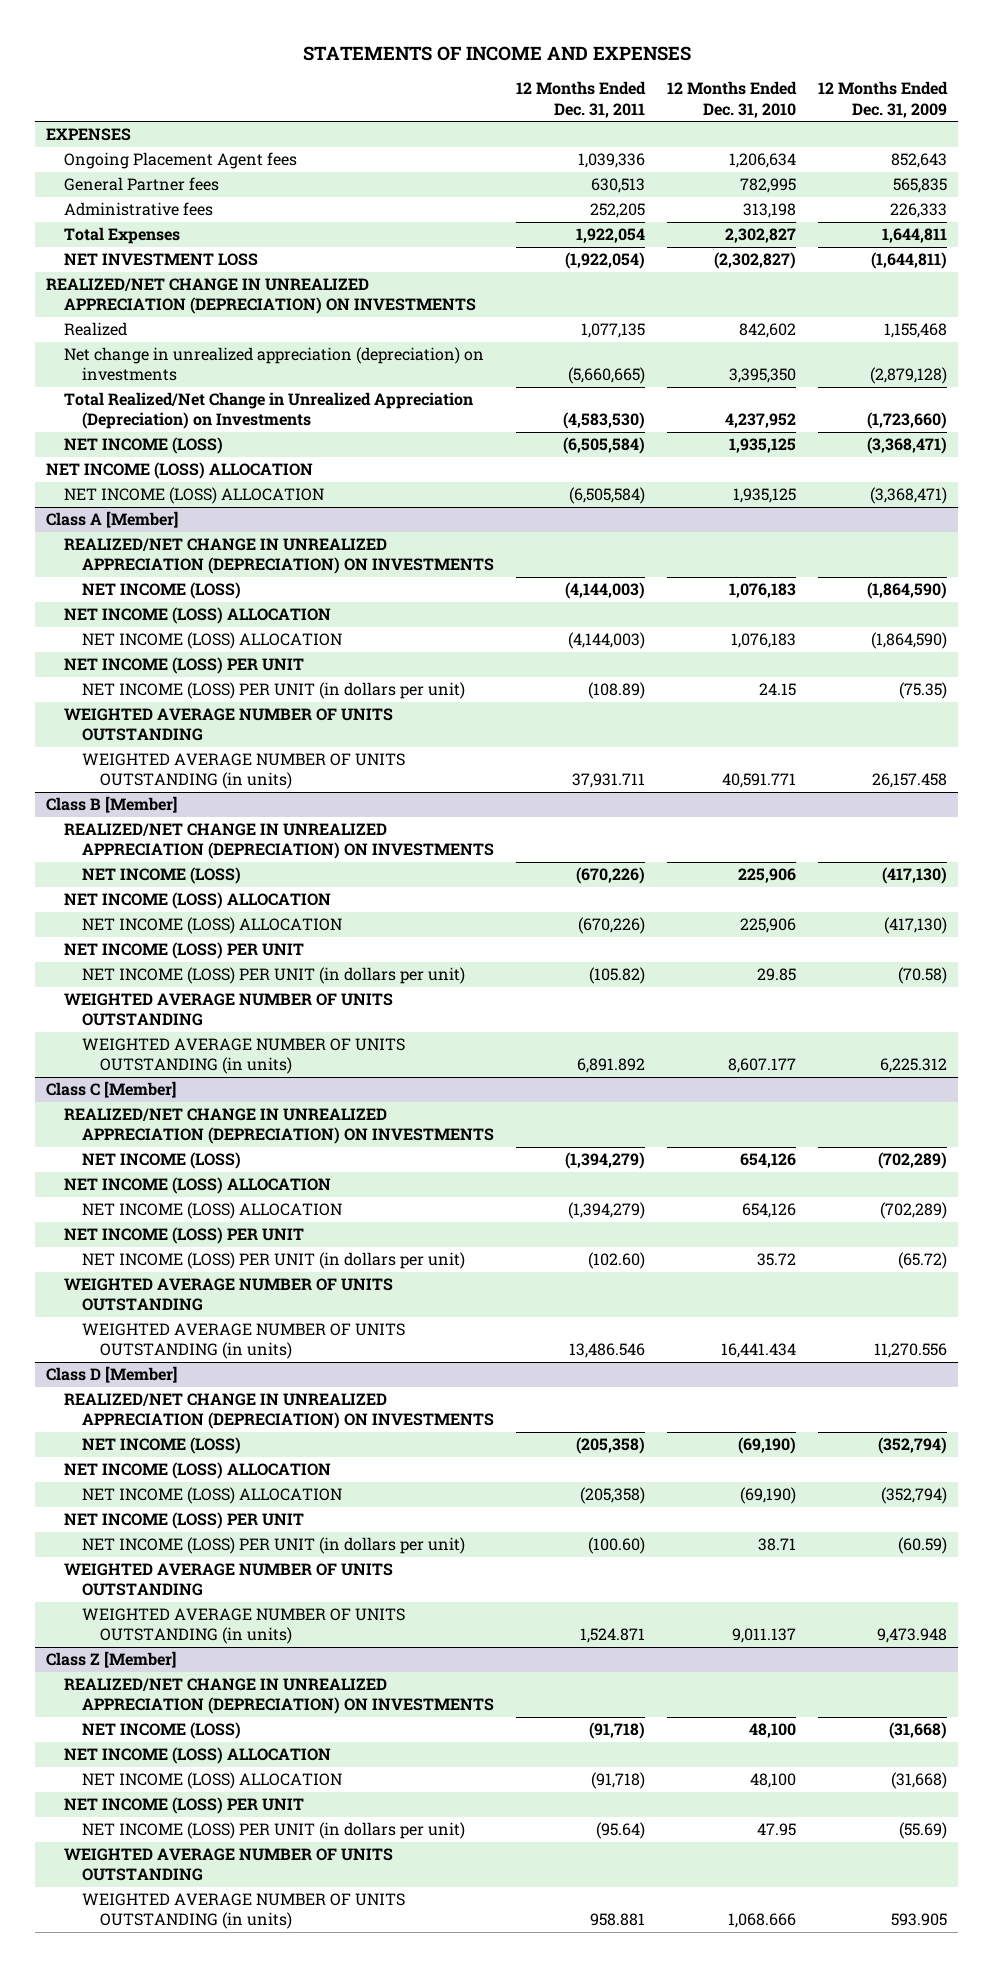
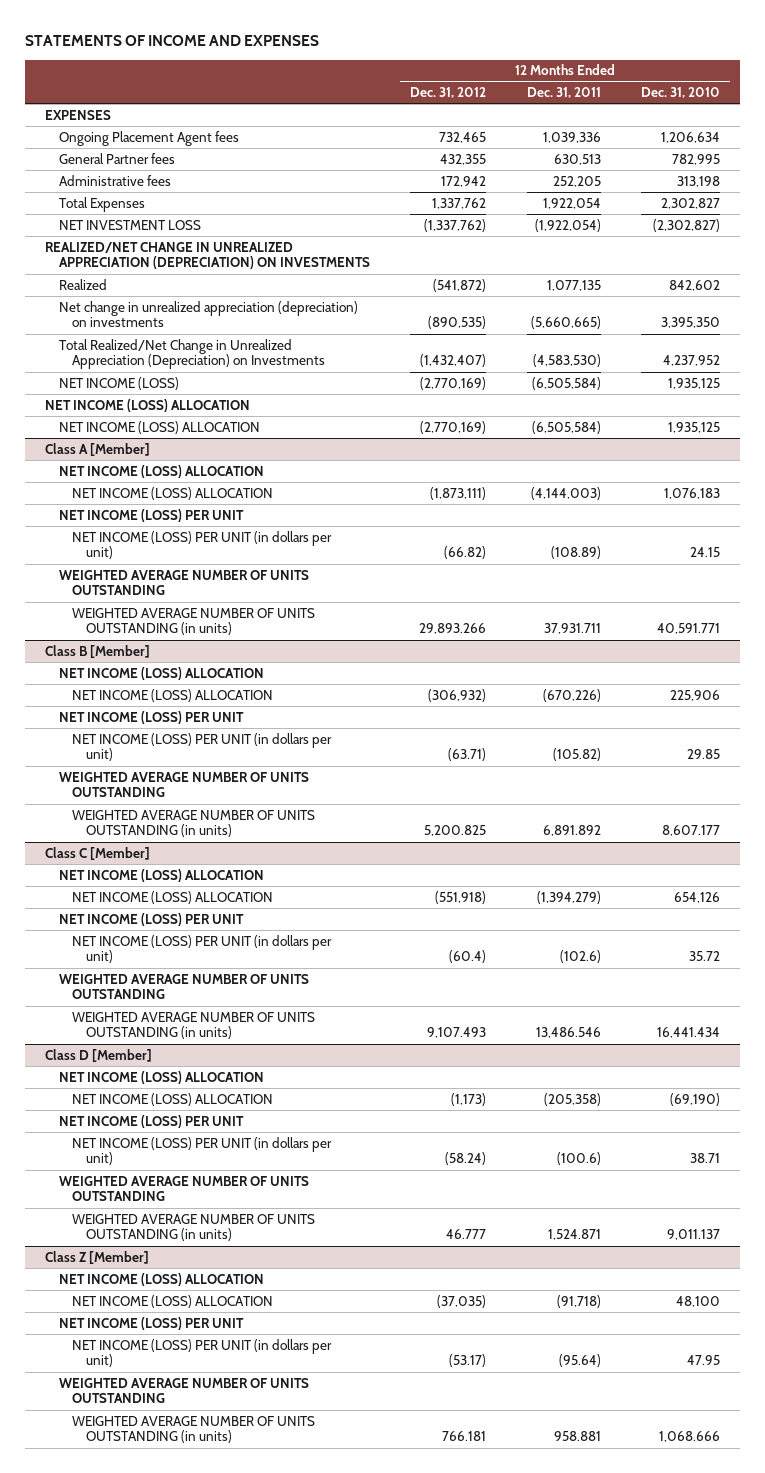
[817,81,948,118] 12 Months Ended Dec. 31, 2009 -> none
none -> [410,87,487,99] Dec. 31, 2012
[64,538,494,575] REALIZED/NET CHANGE IN UNREALIZED APPRECIATION (DEPRECIATION) ON INVESTMENTS -> none
[81,582,241,600] NET INCOME (LOSS) -> none
[64,823,494,860] REALIZED/NET CHANGE IN UNREALIZED APPRECIATION (DEPRECIATION) ON INVESTMENTS -> none
[81,867,241,885] NET INCOME (LOSS) -> none
[64,1108,494,1145] REALIZED/NET CHANGE IN UNREALIZED APPRECIATION (DEPRECIATION) ON INVESTMENTS -> none
[81,1152,241,1170] NET INCOME (LOSS) -> none
[587,1252,645,1270] (102.60) -> [559,950,601,964] (102.6)
[64,1393,494,1430] REALIZED/NET CHANGE IN UNREALIZED APPRECIATION (DEPRECIATION) ON INVESTMENTS -> none
[81,1437,241,1455] NET INCOME (LOSS) -> none
[587,1537,645,1555] (100.60) -> [556,1152,601,1166] (100.6)
[64,1678,494,1715] REALIZED/NET CHANGE IN UNREALIZED APPRECIATION (DEPRECIATION) ON INVESTMENTS -> none
[81,1722,241,1740] NET INCOME (LOSS) -> none

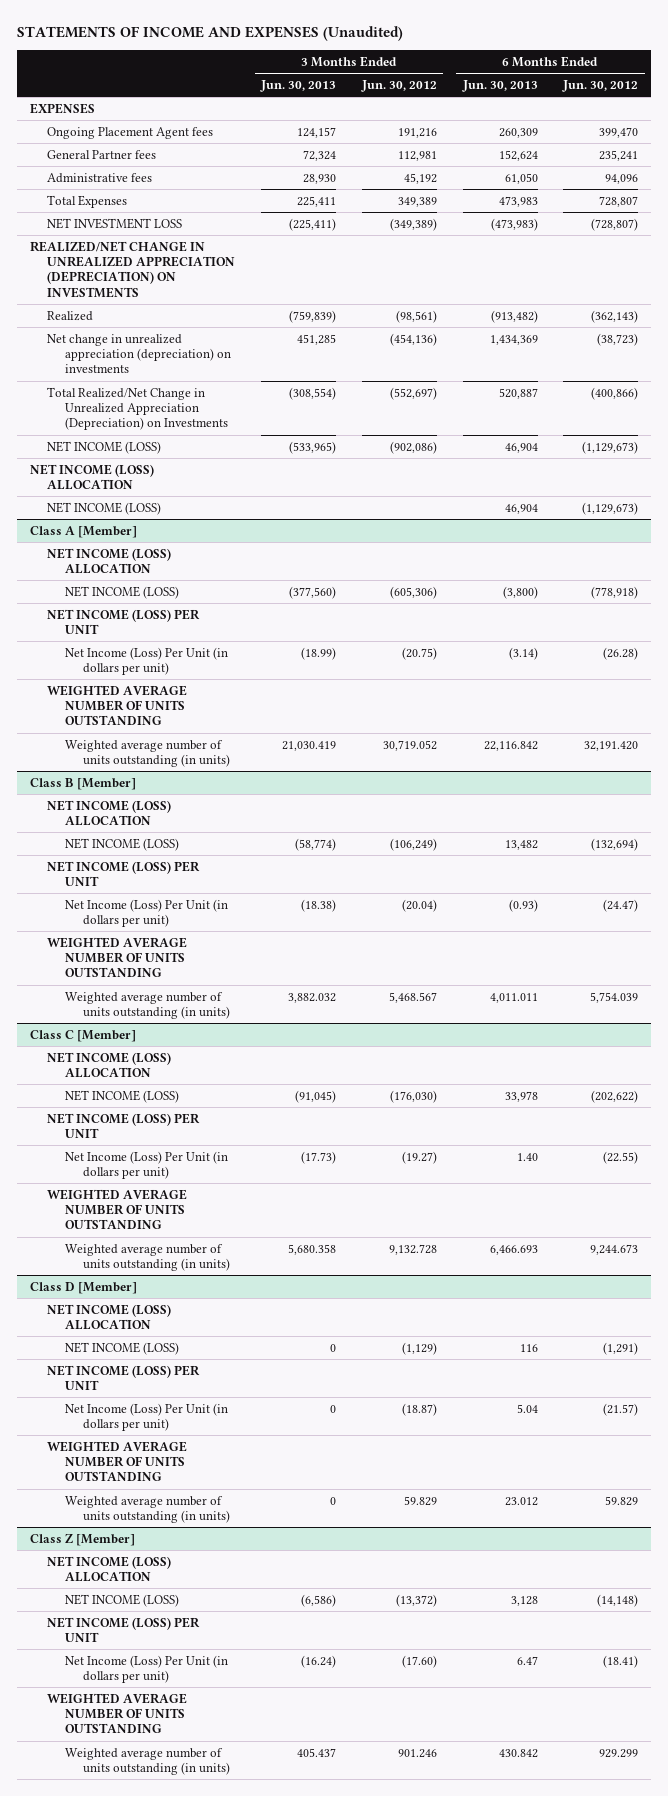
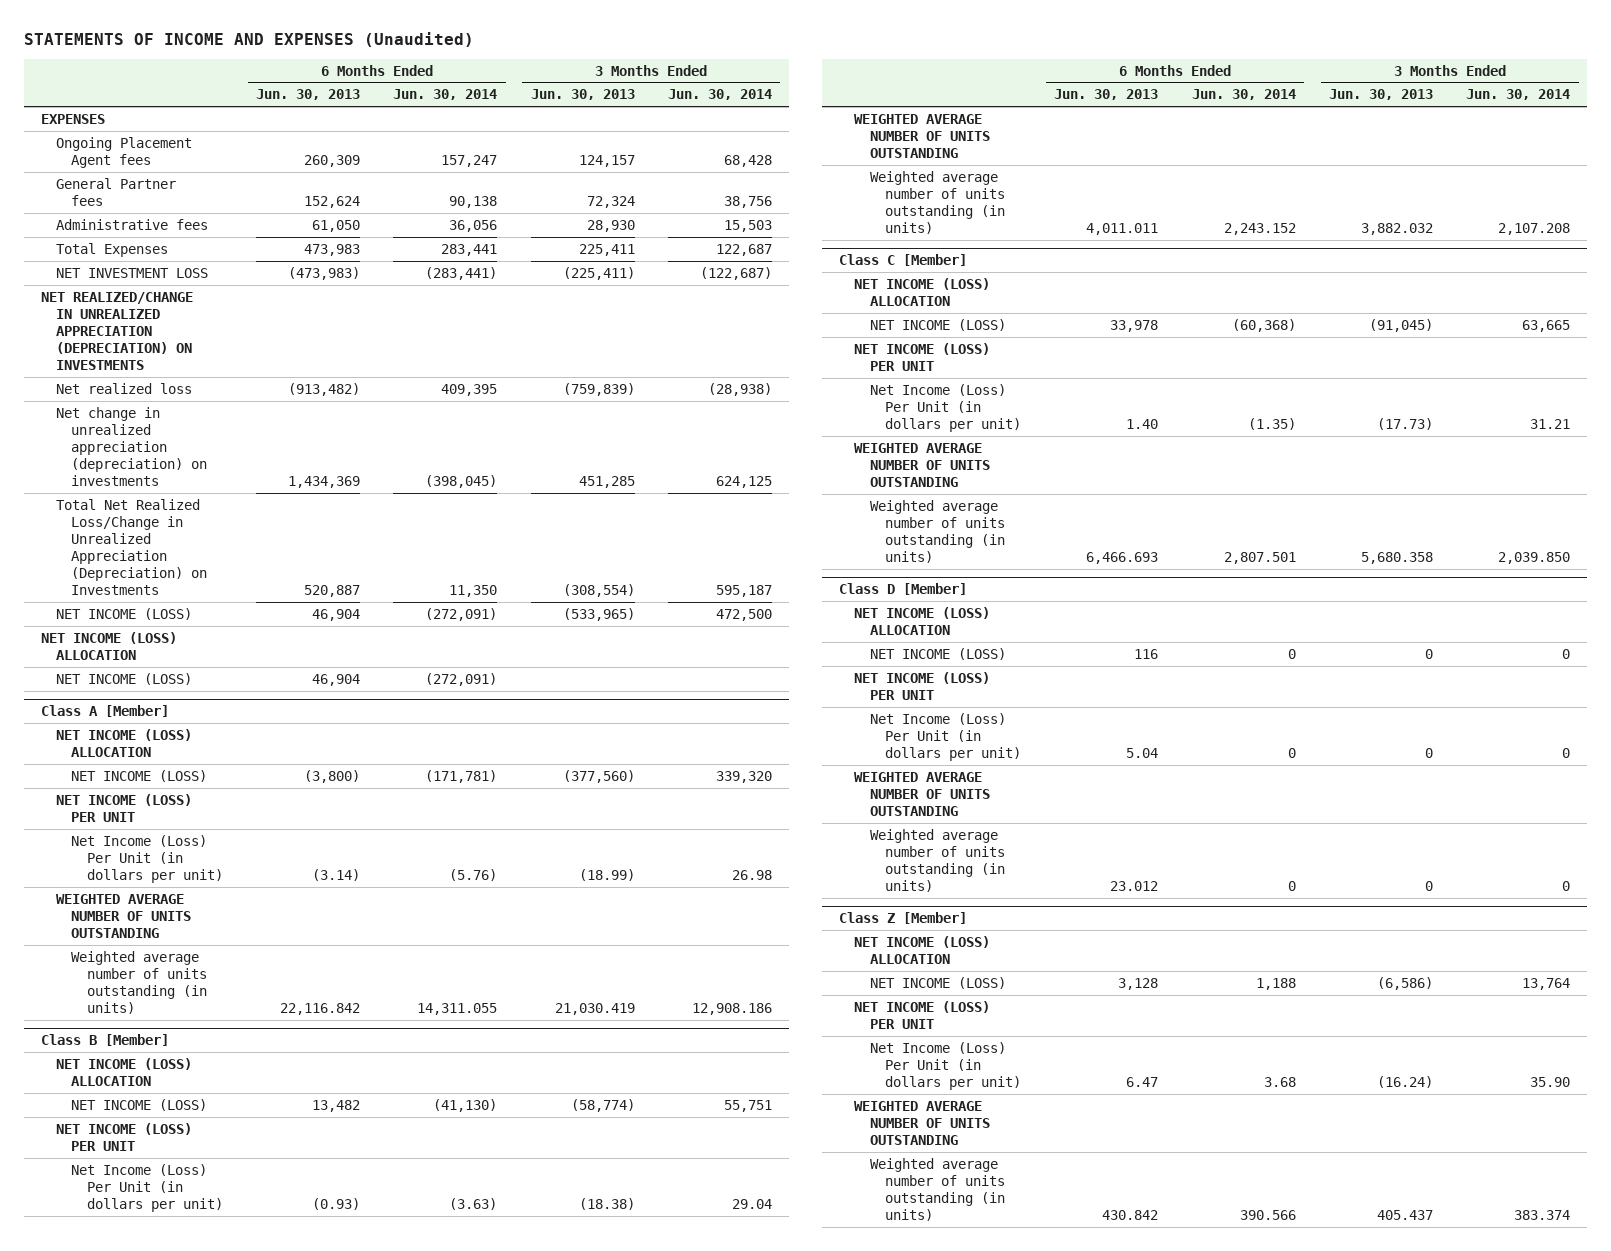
[360,79,437,92] Jun. 30, 2012 -> none
[562,79,639,92] Jun. 30, 2012 -> none
none -> [393,89,498,101] Jun. 30, 2014
none -> [667,89,772,101] Jun. 30, 2014
[29,240,236,298] REALIZED/NET CHANGE IN UNREALIZED APPRECIATION (DEPRECIATION) ON INVESTMENTS -> [40,291,193,370] NET REALIZED/CHANGE IN UNREALIZED APPRECIATION (DEPRECIATION) ON INVESTMENTS
[47,310,94,321] Realized -> [56,382,193,394] Net realized loss
[47,386,229,431] Total Realized/Net Change in Unrealized Appreciation (Depreciation) on Investments -> [56,498,208,595] Total Net Realized Loss/Change in Unrealized Appreciation (Depreciation) on Investments

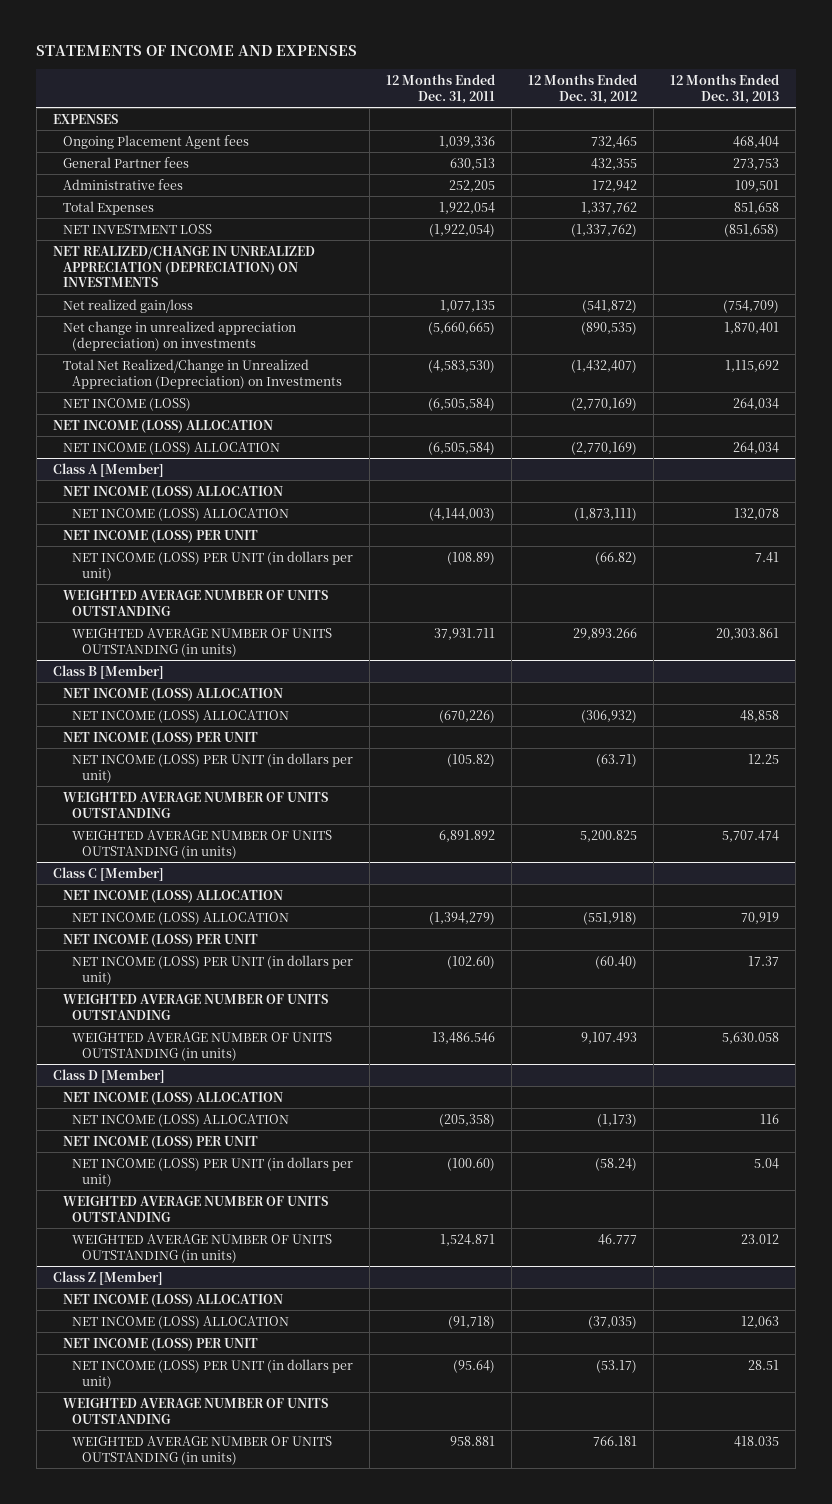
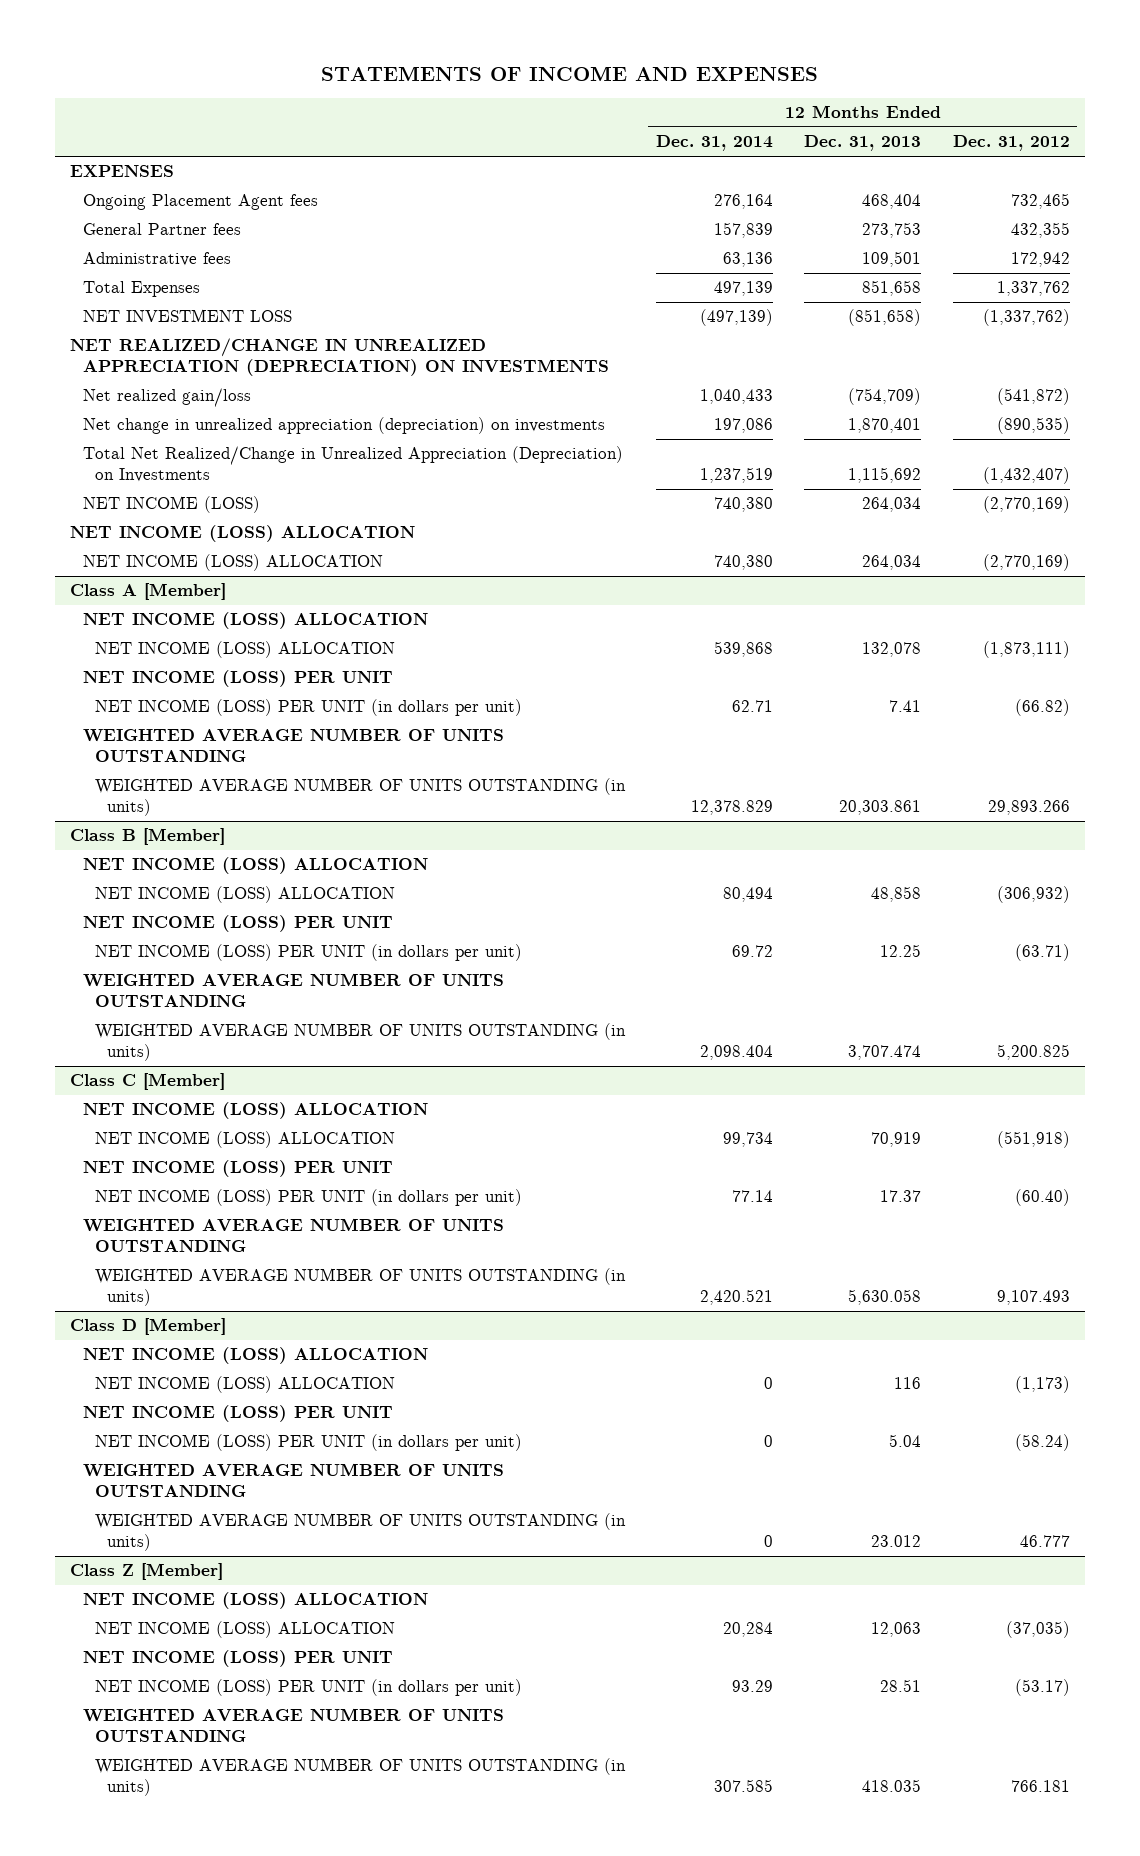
[386,73,496,104] 12 Months Ended Dec. 31, 2011 -> none
none -> [656,135,774,152] Dec. 31, 2014
[722,829,780,842] 5,707.474 -> [848,1045,922,1061] 3,707.474

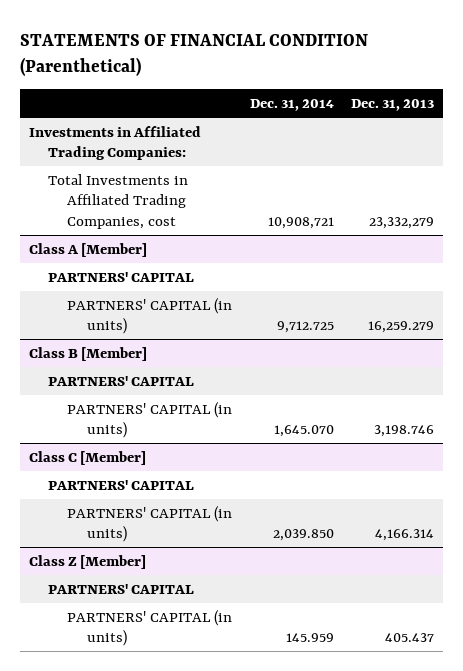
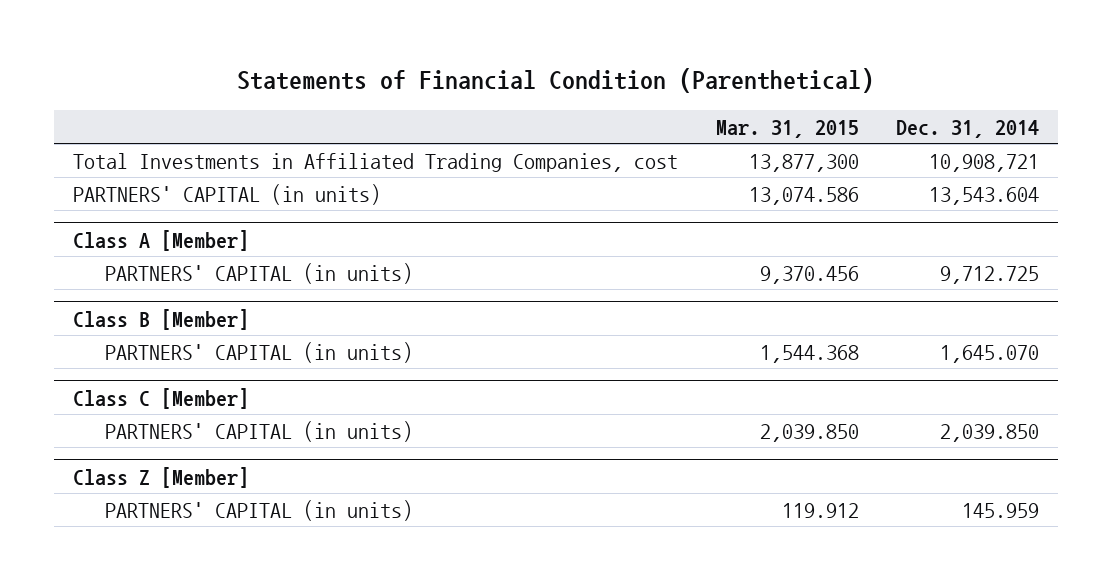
[20,34,369,77] STATEMENTS OF FINANCIAL CONDITION (Parenthetical) -> [237,67,875,93] Statements of Financial Condition (Parenthetical)
[350,98,434,111] Dec. 31, 2013 -> none
none -> [715,119,859,138] Mar. 31, 2015
[28,125,201,161] Investments in Affiliated Trading Companies: -> none
none -> [72,183,381,205] PARTNERS' CAPITAL (in units)
[47,271,194,282] PARTNERS' CAPITAL -> none
[47,375,194,386] PARTNERS' CAPITAL -> none
[47,479,194,490] PARTNERS' CAPITAL -> none
[47,583,194,594] PARTNERS' CAPITAL -> none

